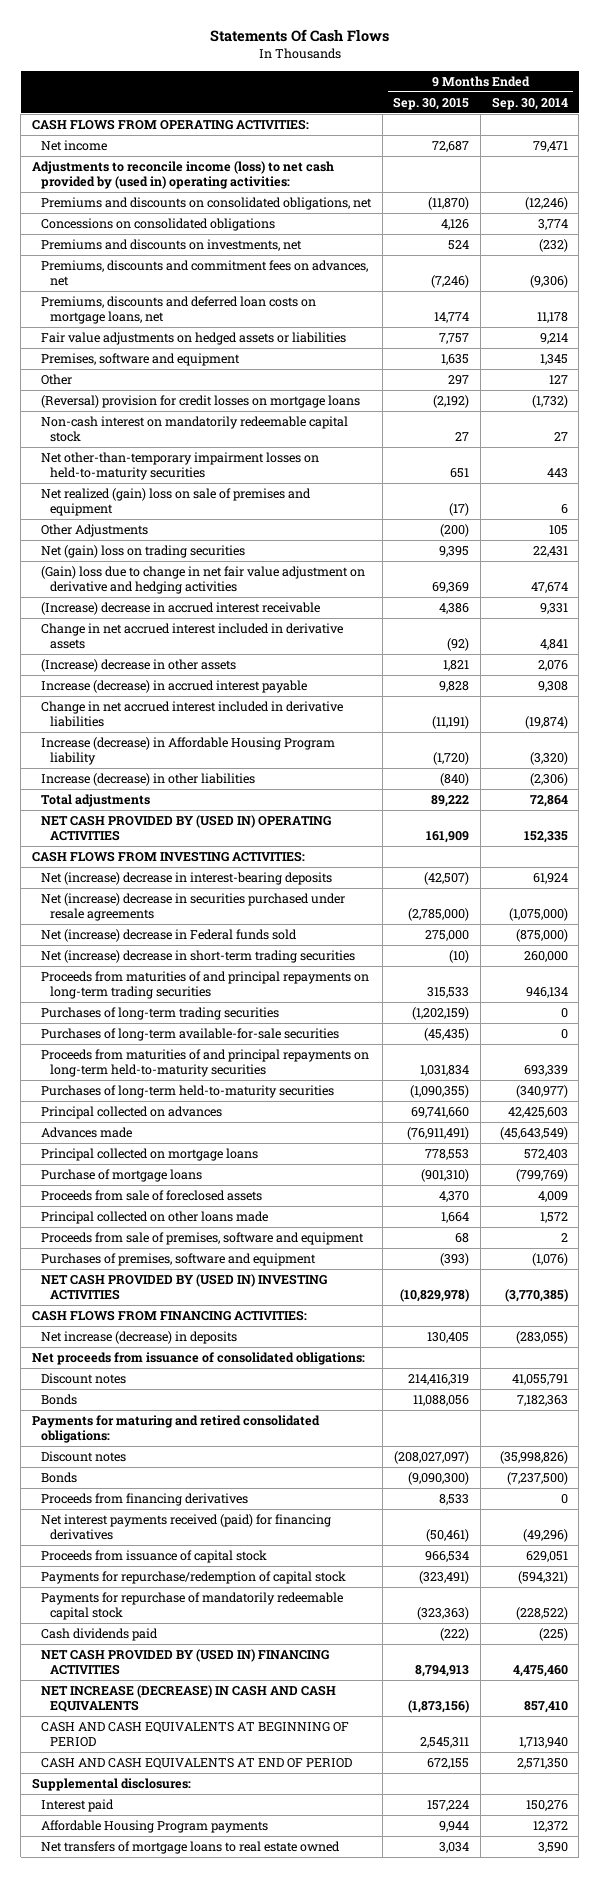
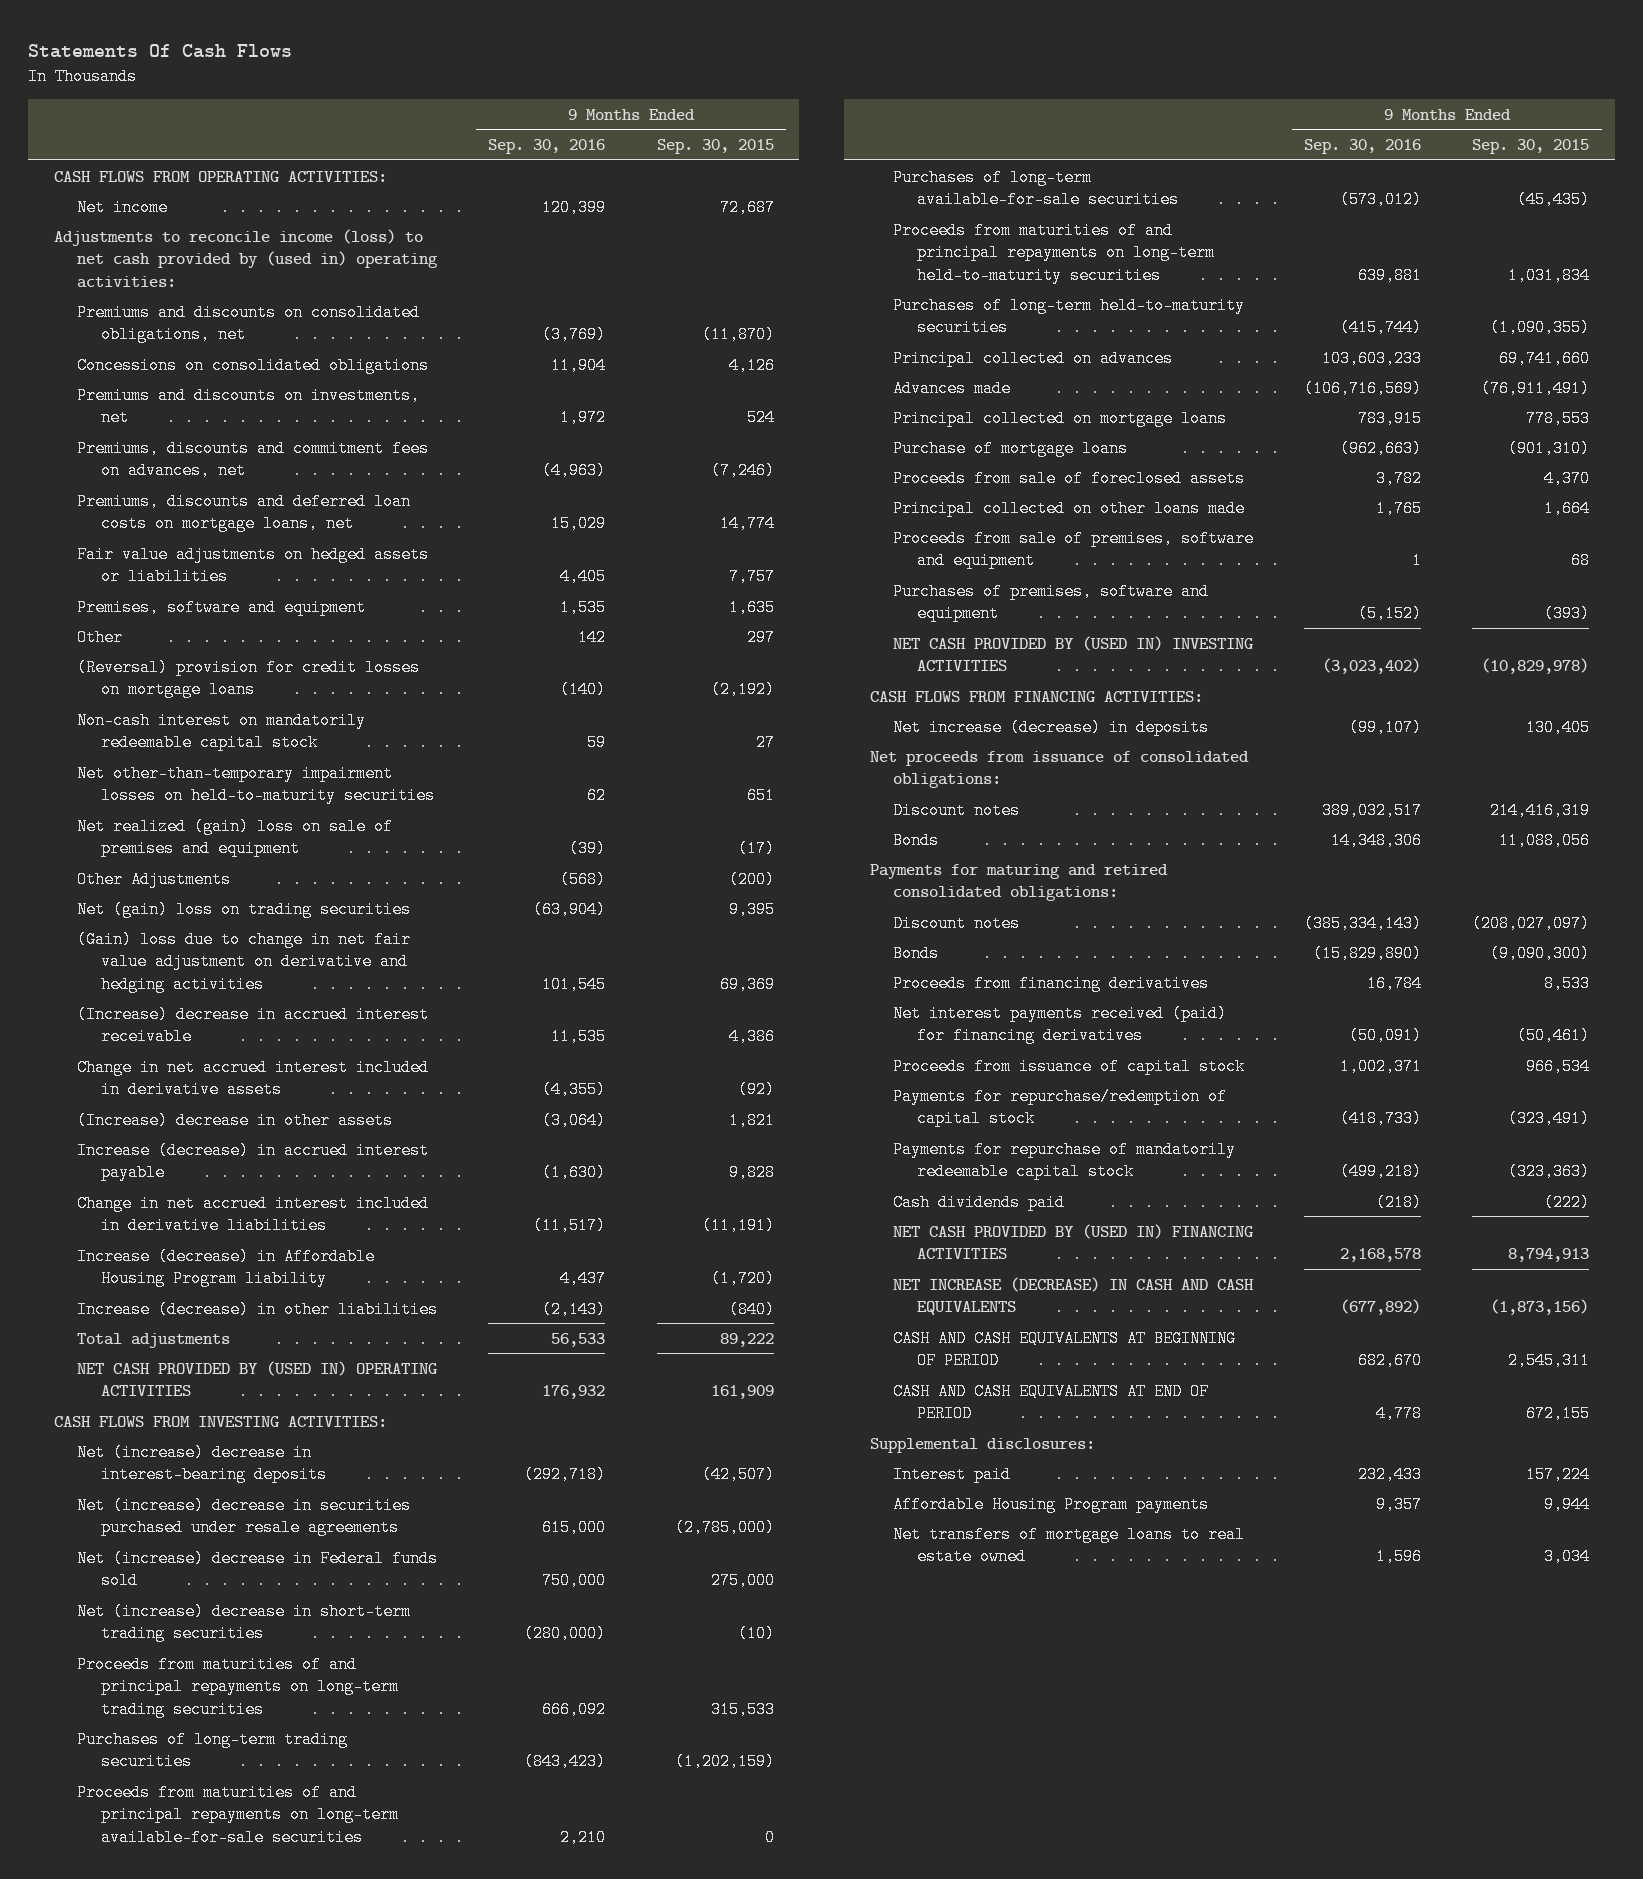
[491,96,568,110] Sep. 30, 2014 -> none
none -> [488,138,606,154] Sep. 30, 2016
none -> [77,1783,399,1846] Proceeds from maturities of and principal repayments on long-term available-for-sale securities

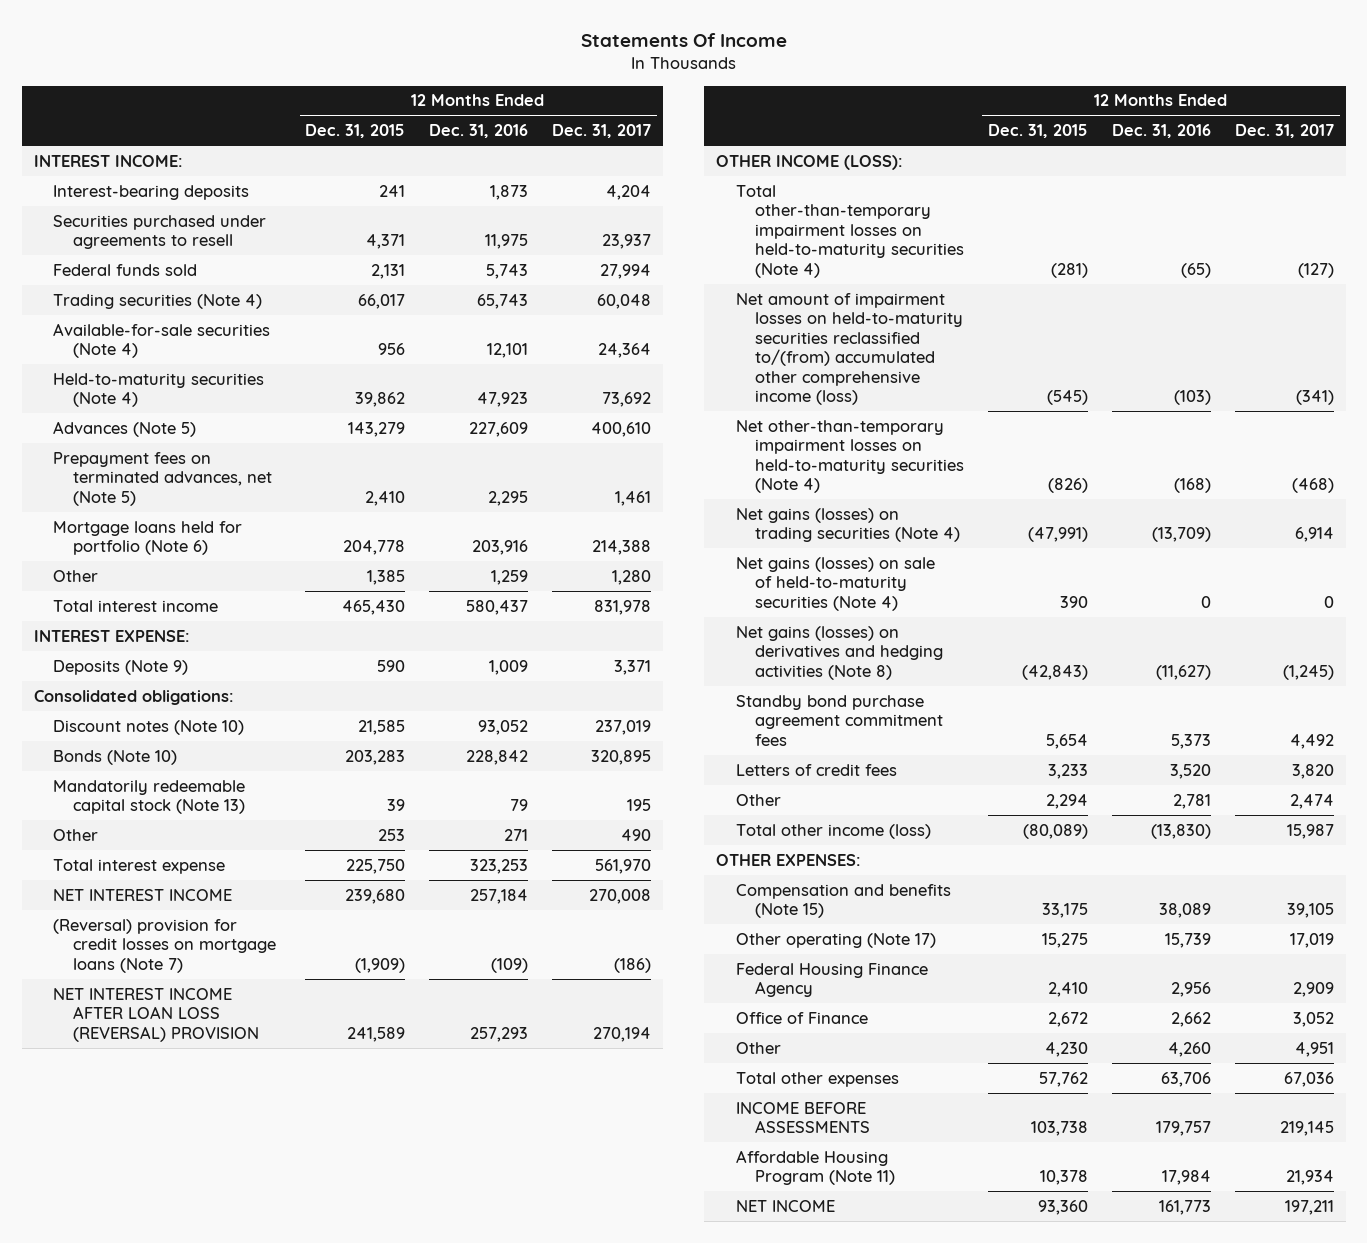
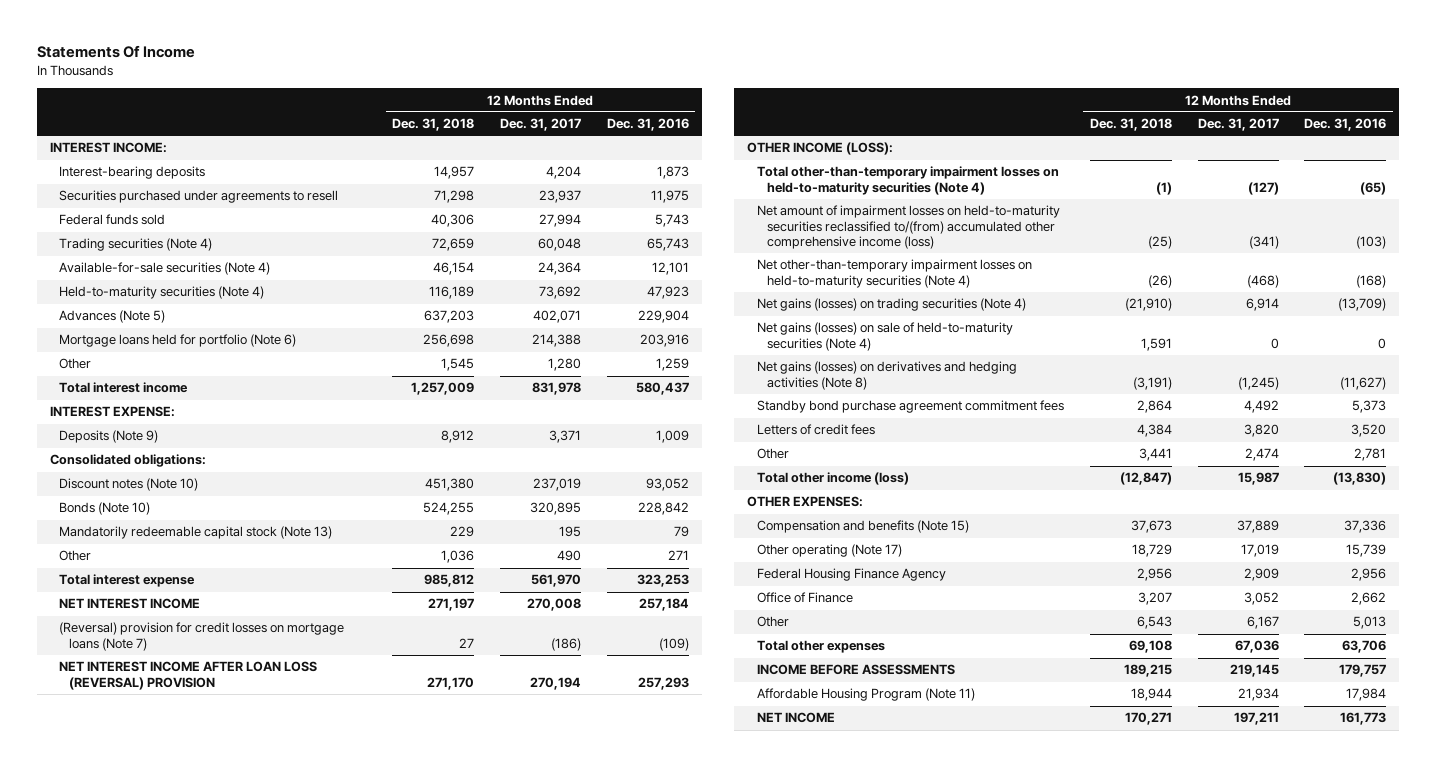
[305,124,406,139] Dec. 31, 2015 -> none
none -> [392,118,475,132] Dec. 31, 2018
[53,451,272,506] Prepayment fees on terminated advances, net (Note 5) -> none
[469,421,529,437] 227,609 -> [637,310,689,324] 229,904
[591,421,652,437] 400,610 -> [532,310,581,324] 402,071
[1159,903,1212,919] 38,089 -> [1344,520,1387,534] 37,336
[1286,903,1334,919] 39,105 -> [1236,520,1279,534] 37,889
[1168,1041,1212,1057] 4,260 -> [1353,616,1387,630] 5,013
[1294,1041,1334,1057] 4,951 -> [1246,616,1279,630] 6,167

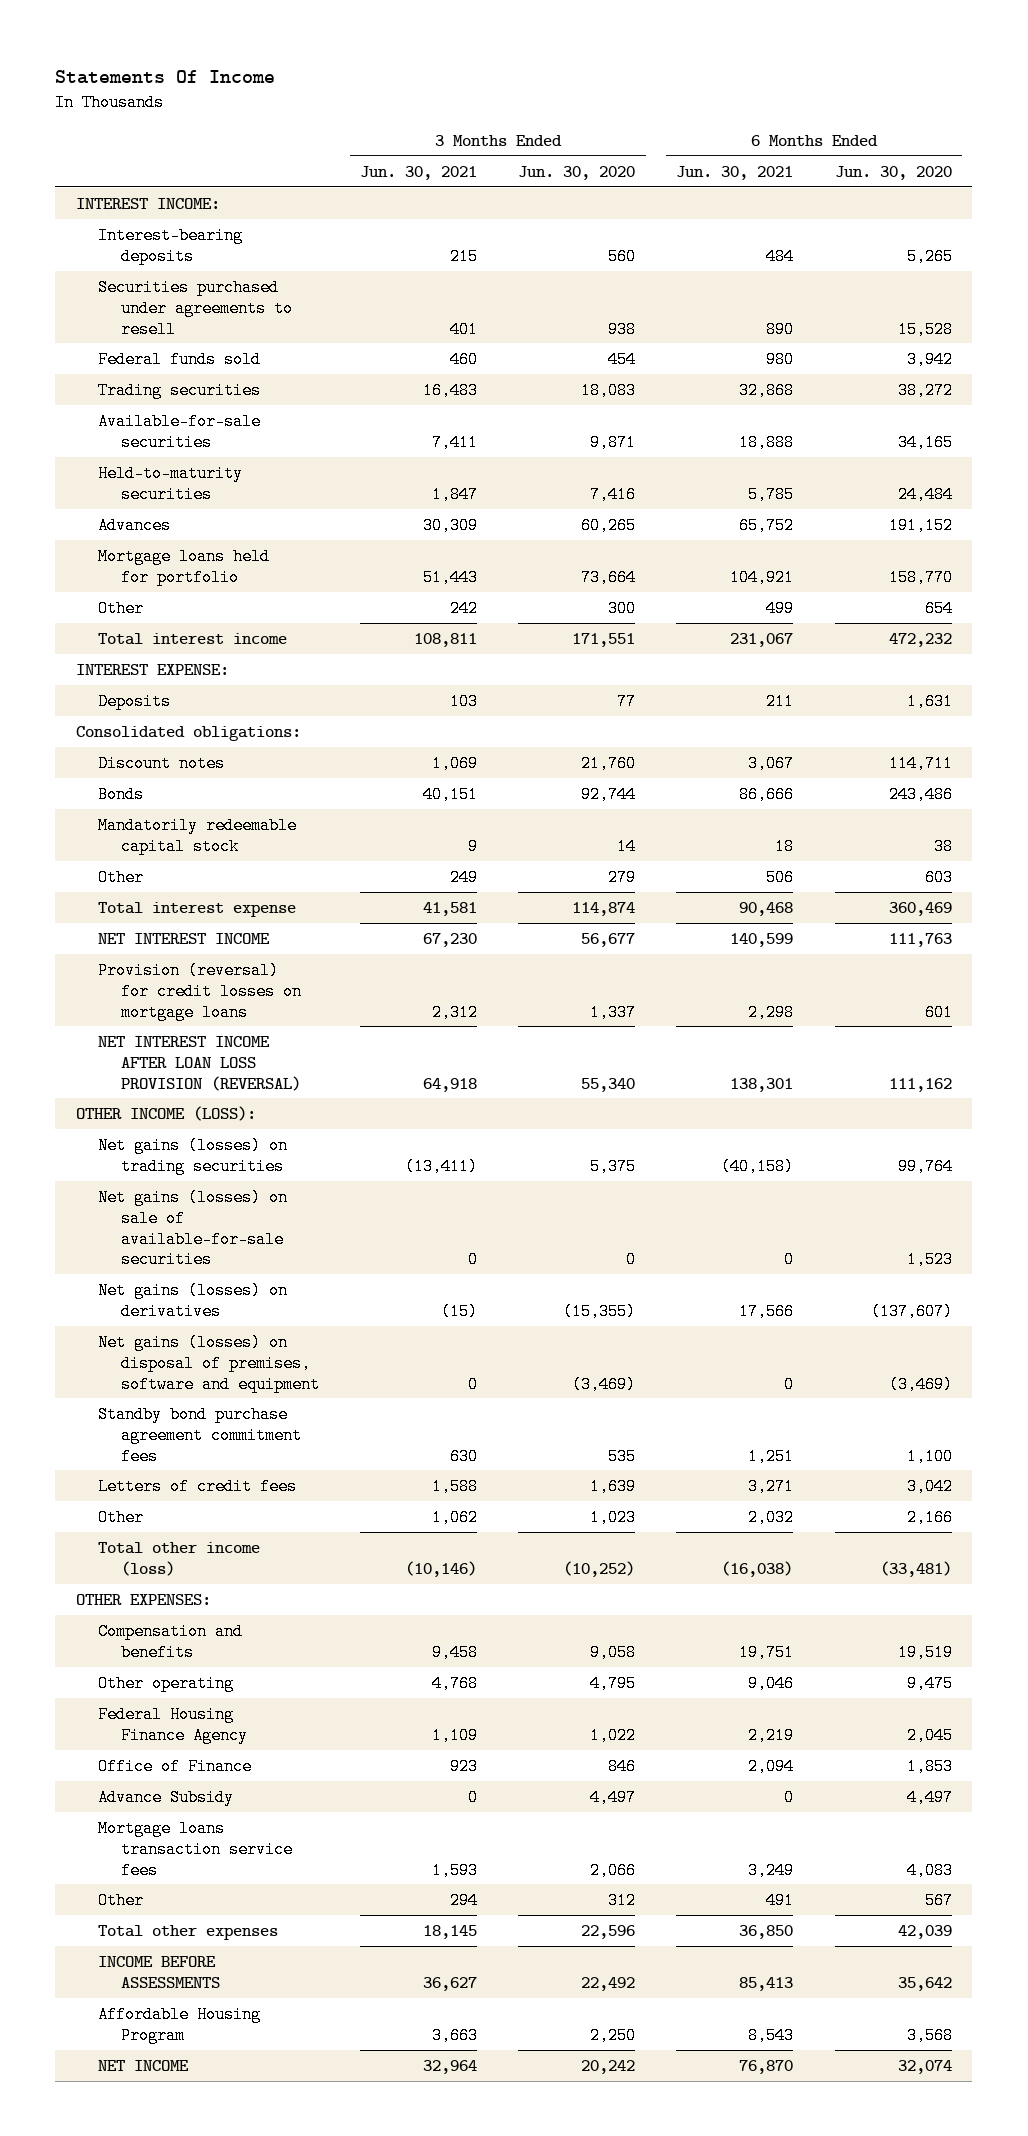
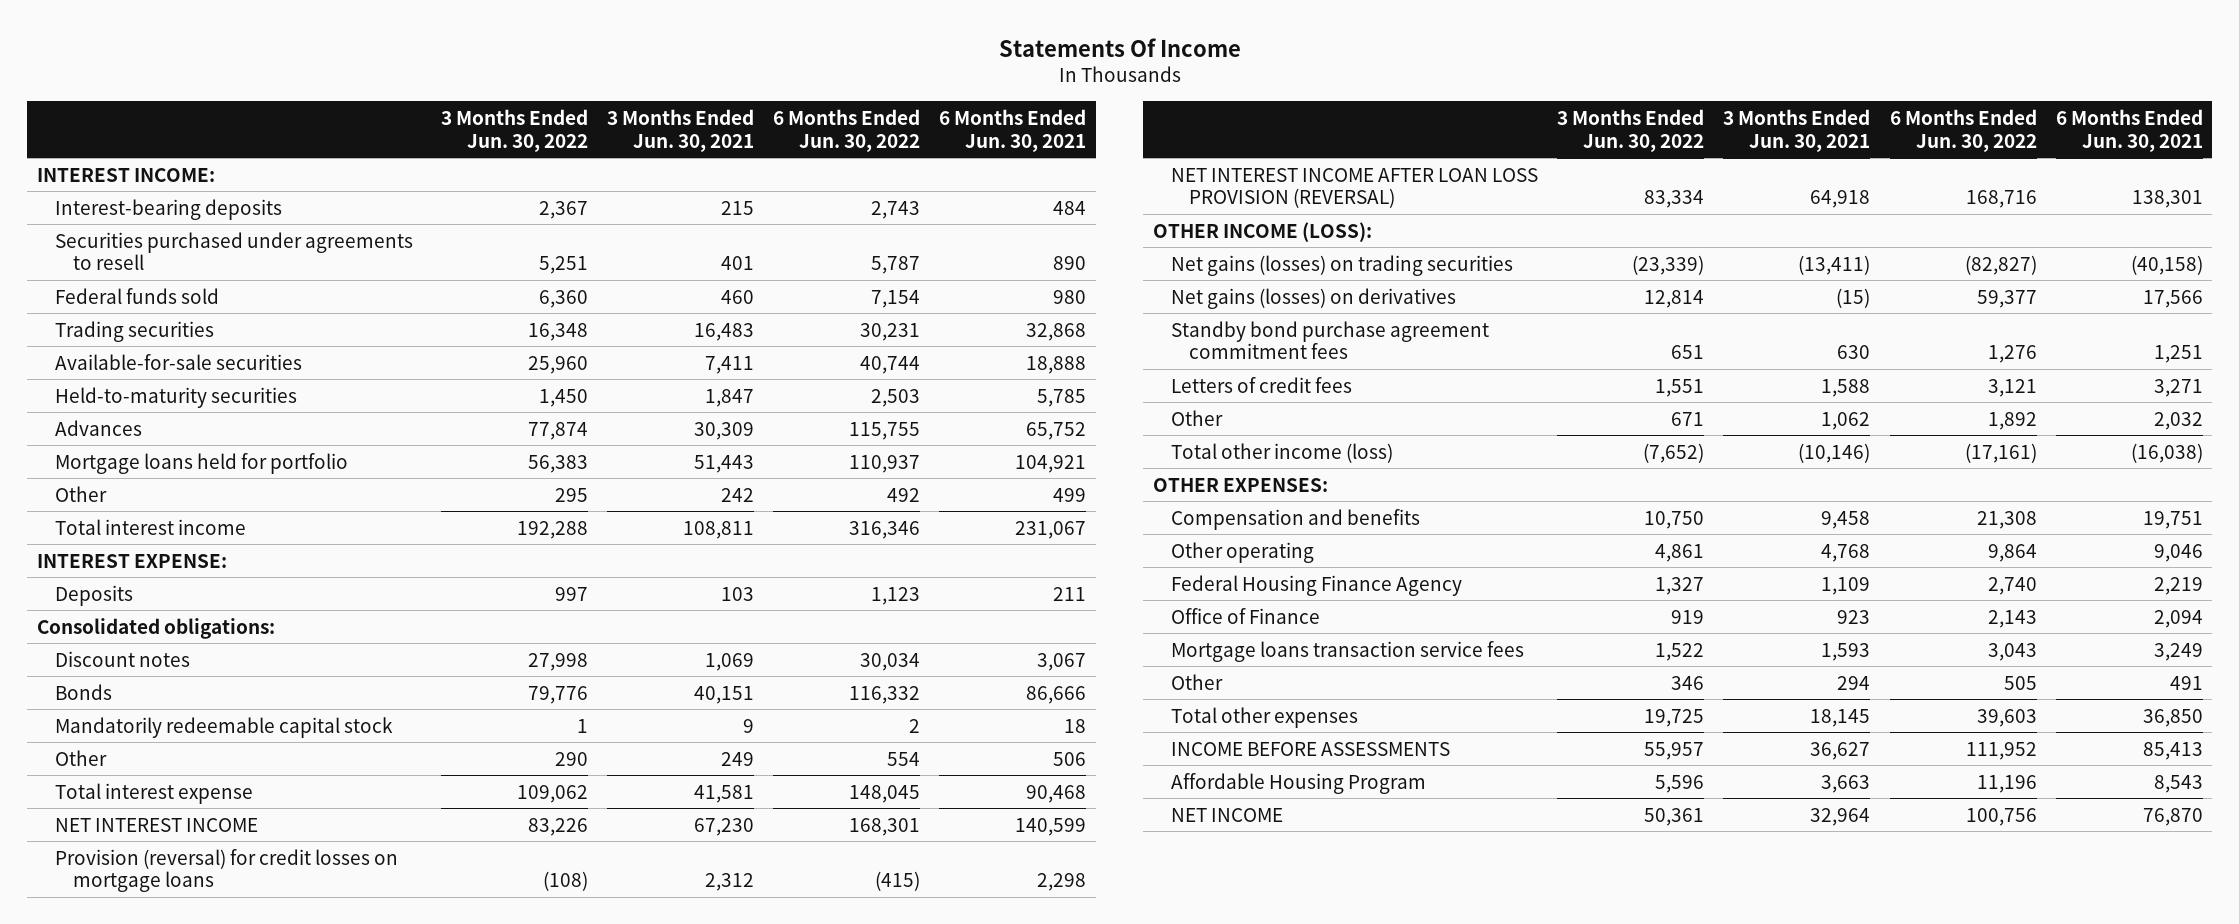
[518,165,636,180] Jun. 30, 2020 -> none
[834,165,952,180] Jun. 30, 2020 -> none
none -> [441,108,589,152] 3 Months Ended Jun. 30, 2022
none -> [773,108,921,152] 6 Months Ended Jun. 30, 2022
[98,1188,289,1269] Net gains (losses) on sale of available-for-sale securities -> none
[98,1333,320,1393] Net gains (losses) on disposal of premises, software and equipment -> none
[98,1788,235,1806] Advance Subsidy -> none

